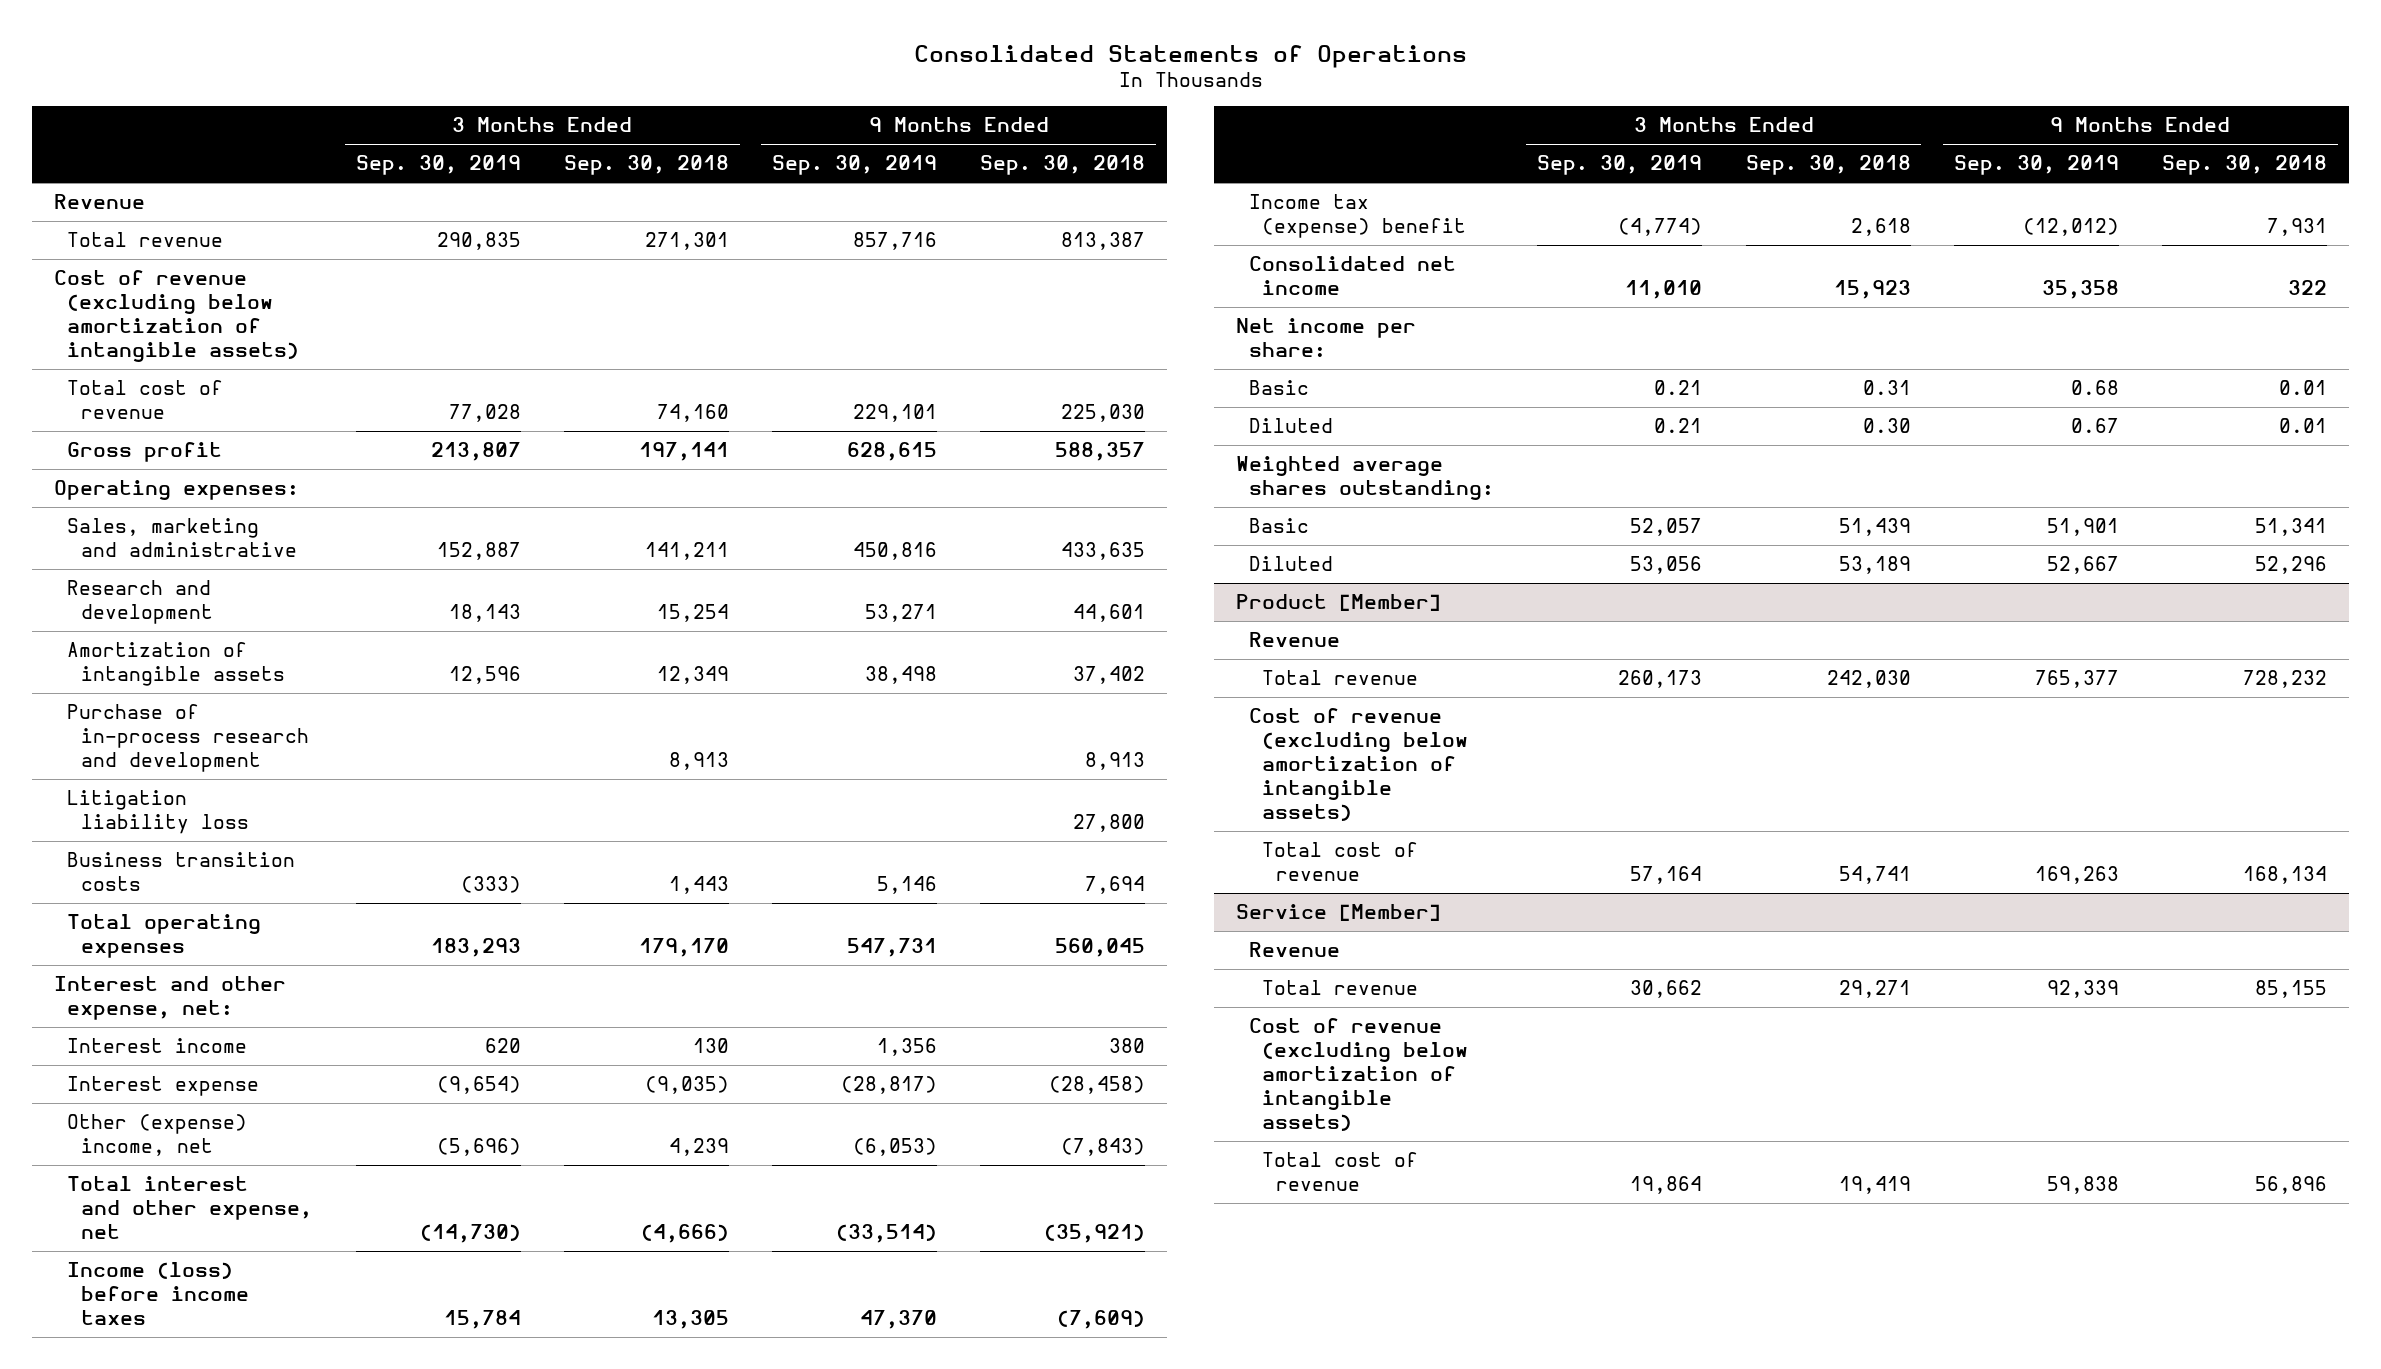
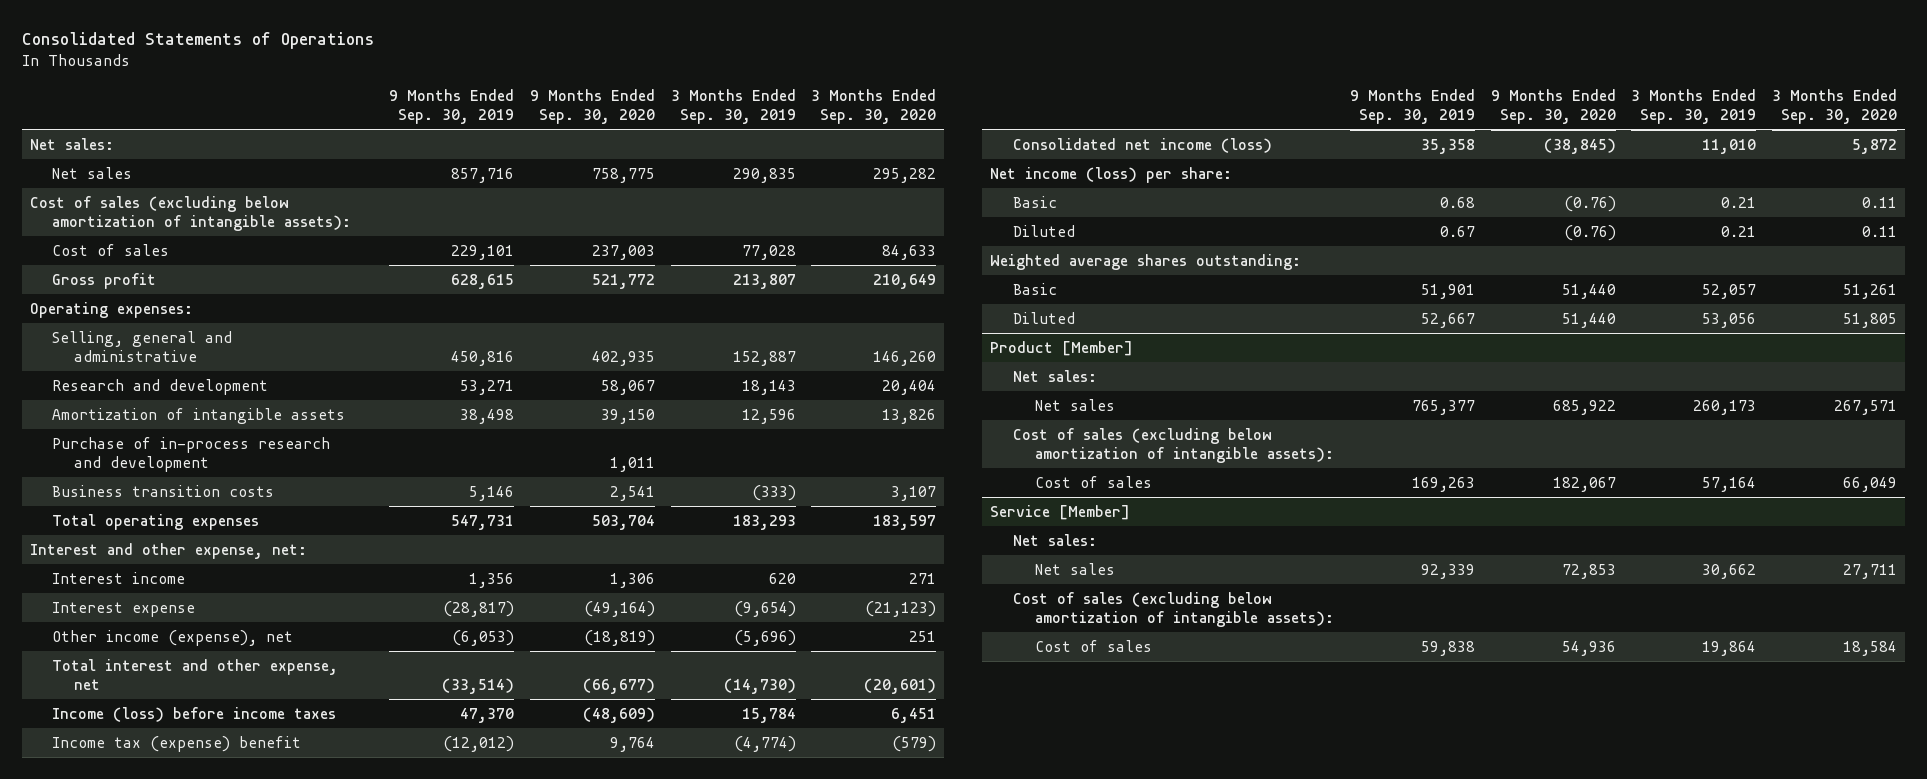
[563,155,729,176] Sep. 30, 2018 -> none
[980,155,1146,176] Sep. 30, 2018 -> none
none -> [529,89,655,125] 9 Months Ended Sep. 30, 2020
none -> [811,89,937,125] 3 Months Ended Sep. 30, 2020
[54,194,146,210] Revenue -> [29,137,114,150] Net sales:
[67,232,224,248] Total revenue -> [52,166,133,179] Net sales
[54,270,300,363] Cost of revenue (excluding below amortization of intangible assets) -> [29,195,352,231] Cost of sales (excluding below amortization of intangible assets):
[67,380,224,420] Total cost of revenue -> [52,243,170,256] Cost of sales
[67,518,297,558] Sales, marketing and administrative -> [52,330,233,362] Selling, general and administrative
[67,790,249,835] Litigation liability loss -> none
[67,1114,248,1157] Other (expense) income, net -> [52,629,294,646] Other income (expense), net
[1249,256,1457,296] Consolidated net income -> [1012,137,1272,153] Consolidated net income (loss)
[1235,318,1416,358] Net income per share: -> [990,166,1233,183] Net income (loss) per share:
[1249,632,1341,648] Revenue -> [1012,369,1097,382] Net sales:
[1262,670,1419,686] Total revenue -> [1035,398,1116,411] Net sales
[1249,708,1469,822] Cost of revenue (excluding below amortization of intangible assets) -> [1012,427,1335,463] Cost of sales (excluding below amortization of intangible assets):
[1262,842,1419,882] Total cost of revenue -> [1035,475,1153,488] Cost of sales
[1249,942,1341,958] Revenue -> [1012,533,1097,546] Net sales:
[1262,980,1419,996] Total revenue -> [1035,562,1116,575] Net sales
[1249,1018,1469,1132] Cost of revenue (excluding below amortization of intangible assets) -> [1012,591,1335,627] Cost of sales (excluding below amortization of intangible assets):
[1262,1152,1419,1192] Total cost of revenue -> [1035,639,1153,652] Cost of sales

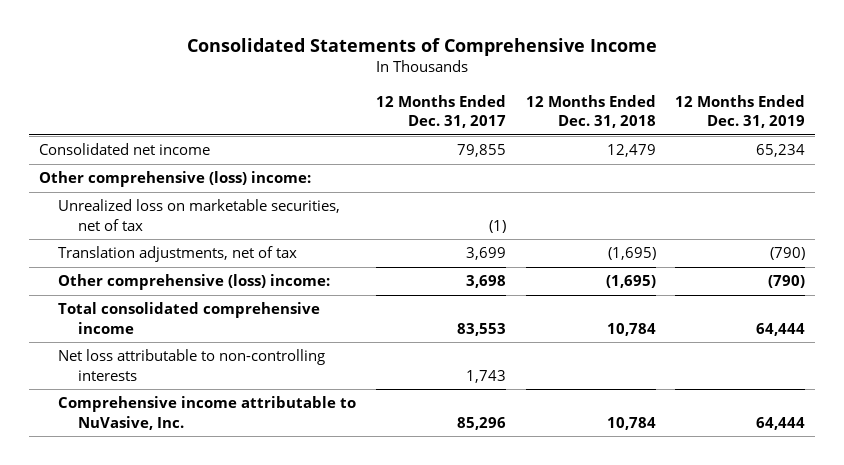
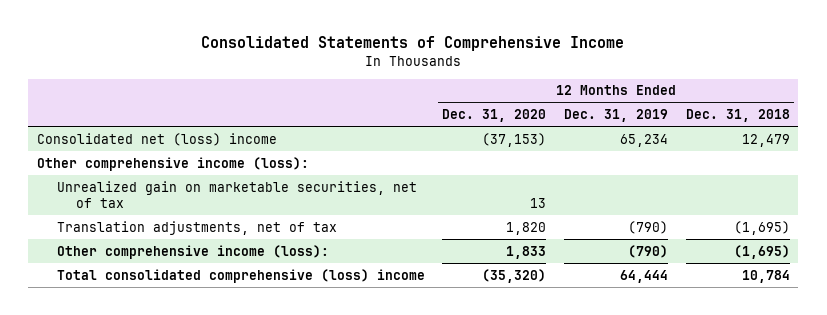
[376,94,507,129] 12 Months Ended Dec. 31, 2017 -> none
none -> [442,109,547,123] Dec. 31, 2020
[38,143,210,156] Consolidated net income -> [37,132,278,146] Consolidated net (loss) income
[38,171,311,188] Other comprehensive (loss) income: -> [37,156,310,171] Other comprehensive income (loss):
[58,199,341,231] Unrealized loss on marketable securities, net of tax -> [56,180,417,209] Unrealized gain on marketable securities, net of tax
[58,302,321,334] Total consolidated comprehensive income -> none
[58,349,326,381] Net loss attributable to non-controlling interests -> none
[58,274,331,291] Other comprehensive (loss) income: -> [56,244,329,259] Other comprehensive income (loss):
[58,396,357,430] Comprehensive income attributable to NuVasive, Inc. -> [56,268,425,283] Total consolidated comprehensive (loss) income

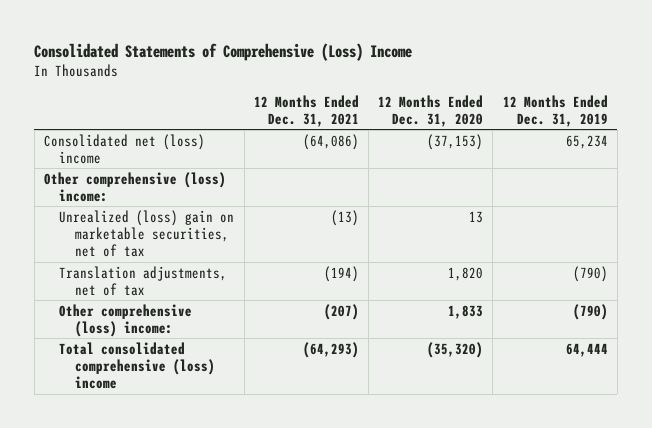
[201,36,625,52] Consolidated Statements of Comprehensive Income -> [34,42,413,61] Consolidated Statements of Comprehensive (Loss) Income
[685,109,790,123] Dec. 31, 2018 -> none
none -> [253,94,359,127] 12 Months Ended Dec. 31, 2021
[37,156,310,171] Other comprehensive income (loss): -> [43,171,226,202] Other comprehensive (loss) income:
[56,180,417,209] Unrealized gain on marketable securities, net of tax -> [59,209,235,257] Unrealized (loss) gain on marketable securities, net of tax
[56,244,329,259] Other comprehensive income (loss): -> [59,303,193,337] Other comprehensive (loss) income:

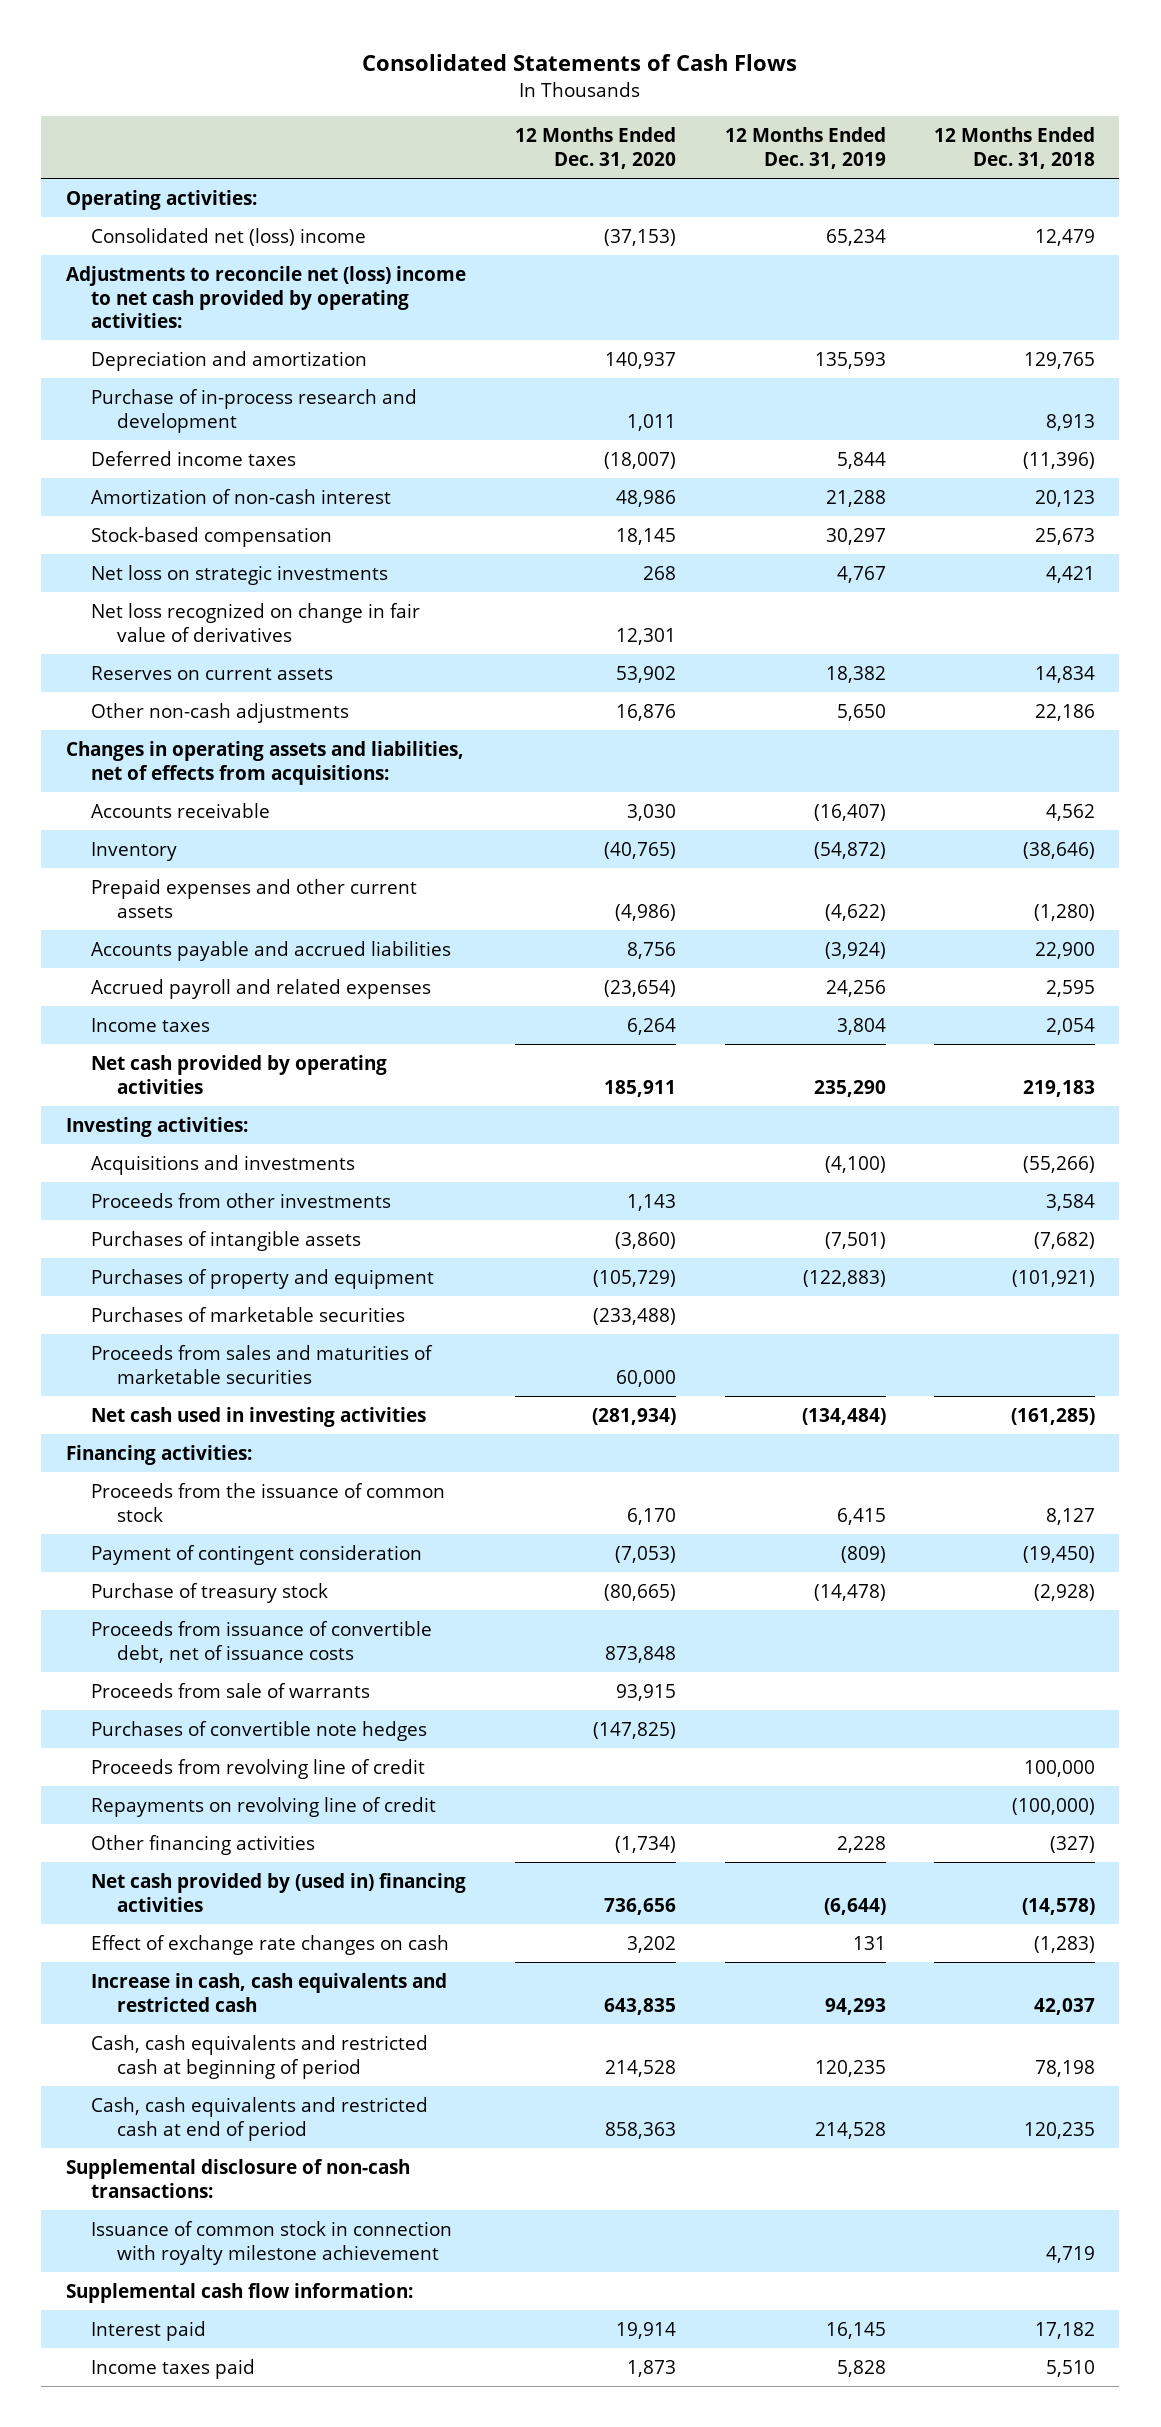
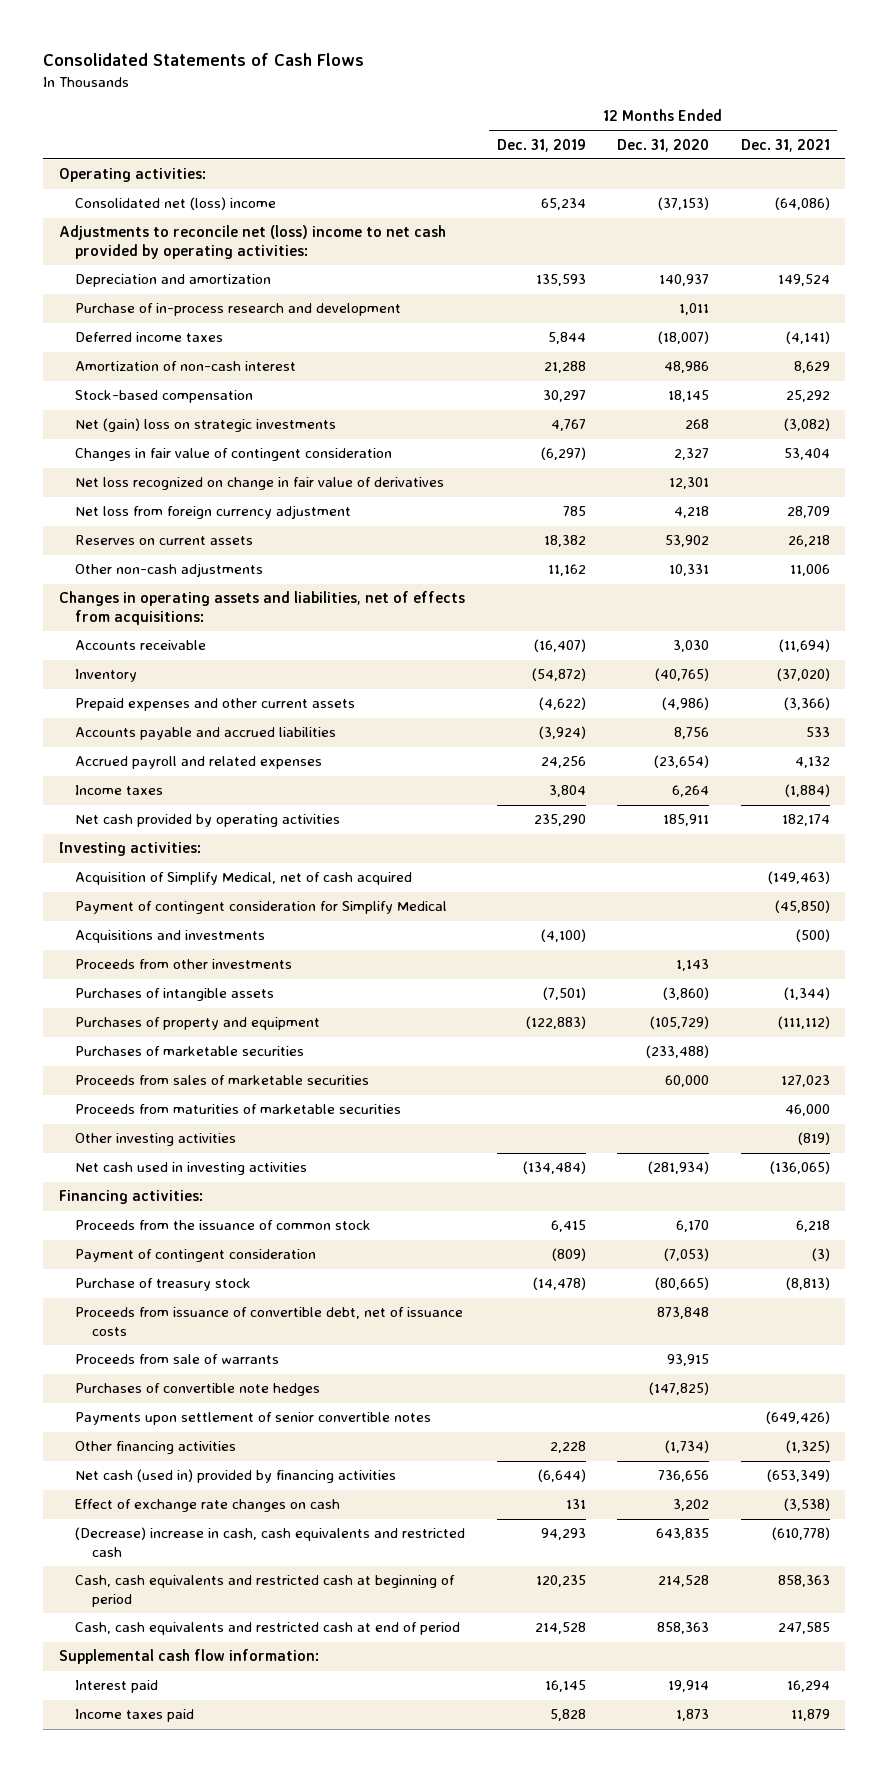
[934,127,1096,169] 12 Months Ended Dec. 31, 2018 -> none
none -> [740,138,830,152] Dec. 31, 2021
[91,564,389,585] Net loss on strategic investments -> [75,418,337,433] Net (gain) loss on strategic investments
none -> [75,448,393,462] Changes in fair value of contingent consideration
none -> [75,505,352,520] Net loss from foreign currency adjustment
[615,703,676,721] 16,876 -> [669,564,710,577] 10,331
[836,703,886,721] 5,650 -> [547,564,586,577] 11,162
none -> [75,872,413,886] Acquisition of Simplify Medical, net of cash acquired
none -> [75,901,448,915] Payment of contingent consideration for Simplify Medical
[91,1344,434,1384] Proceeds from sales and maturities of marketable securities -> [75,1075,370,1086] Proceeds from sales of marketable securities
none -> [75,1104,402,1115] Proceeds from maturities of marketable securities
none -> [75,1133,237,1147] Other investing activities
[91,1758,426,1779] Proceeds from revolving line of credit -> none
[91,1796,437,1817] Repayments on revolving line of credit -> none
none -> [75,1412,432,1426] Payments upon settlement of senior convertible notes
[91,1872,467,1912] Net cash provided by (used in) financing activities -> [75,1469,397,1484] Net cash (used in) provided by financing activities
[91,1972,448,2012] Increase in cash, cash equivalents and restricted cash -> [75,1527,466,1558] (Decrease) increase in cash, cash equivalents and restricted cash
[65,2158,410,2198] Supplemental disclosure of non-cash transactions: -> none
[91,2220,453,2265] Issuance of common stock in connection with royalty milestone achievement -> none

